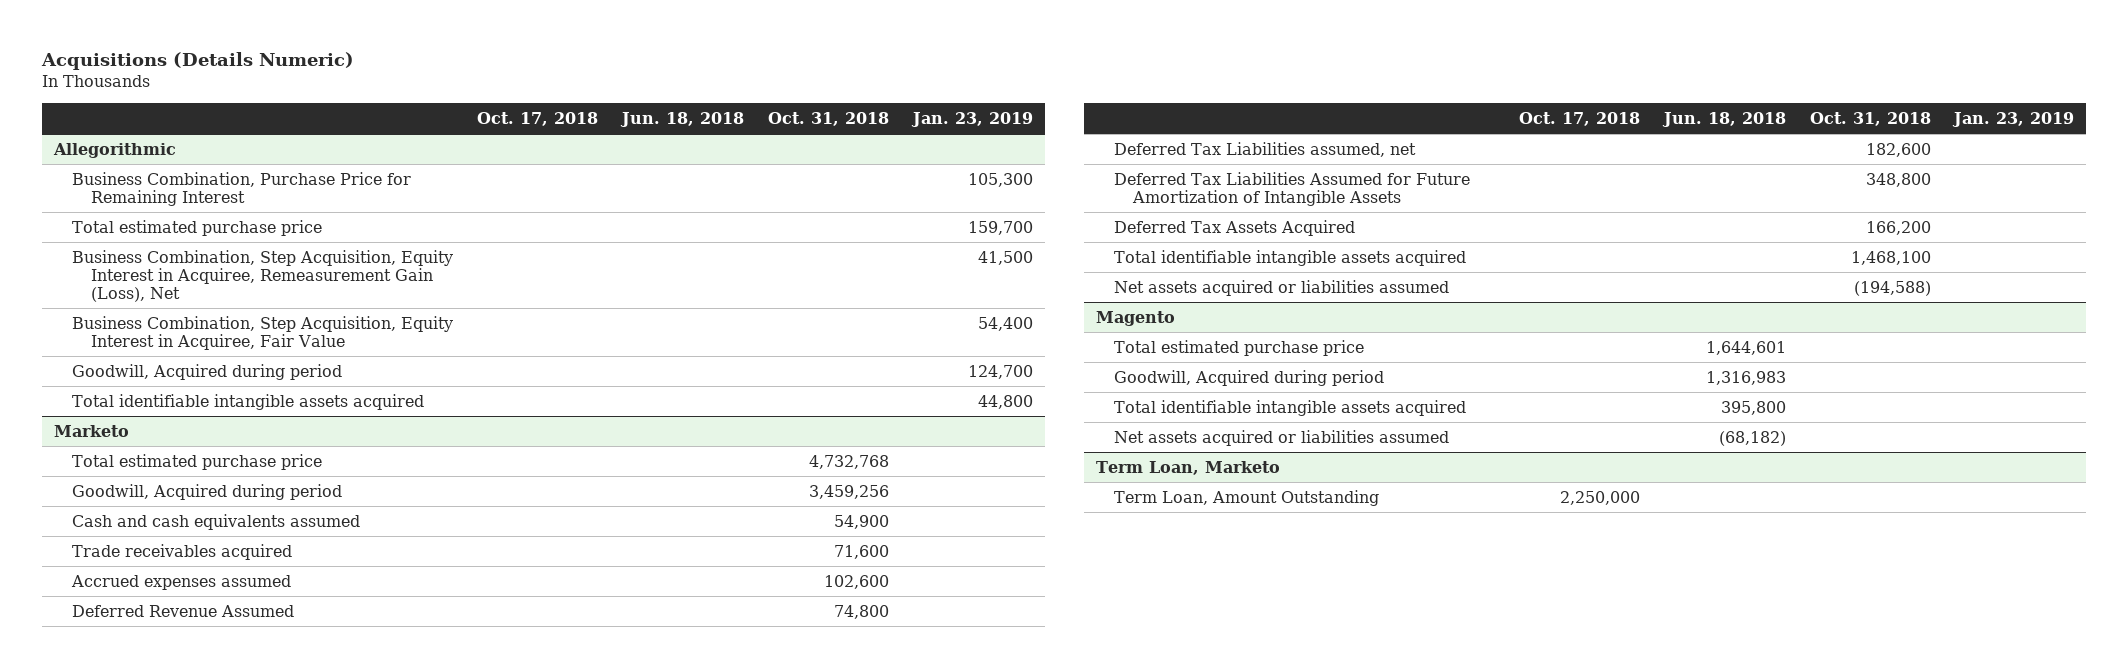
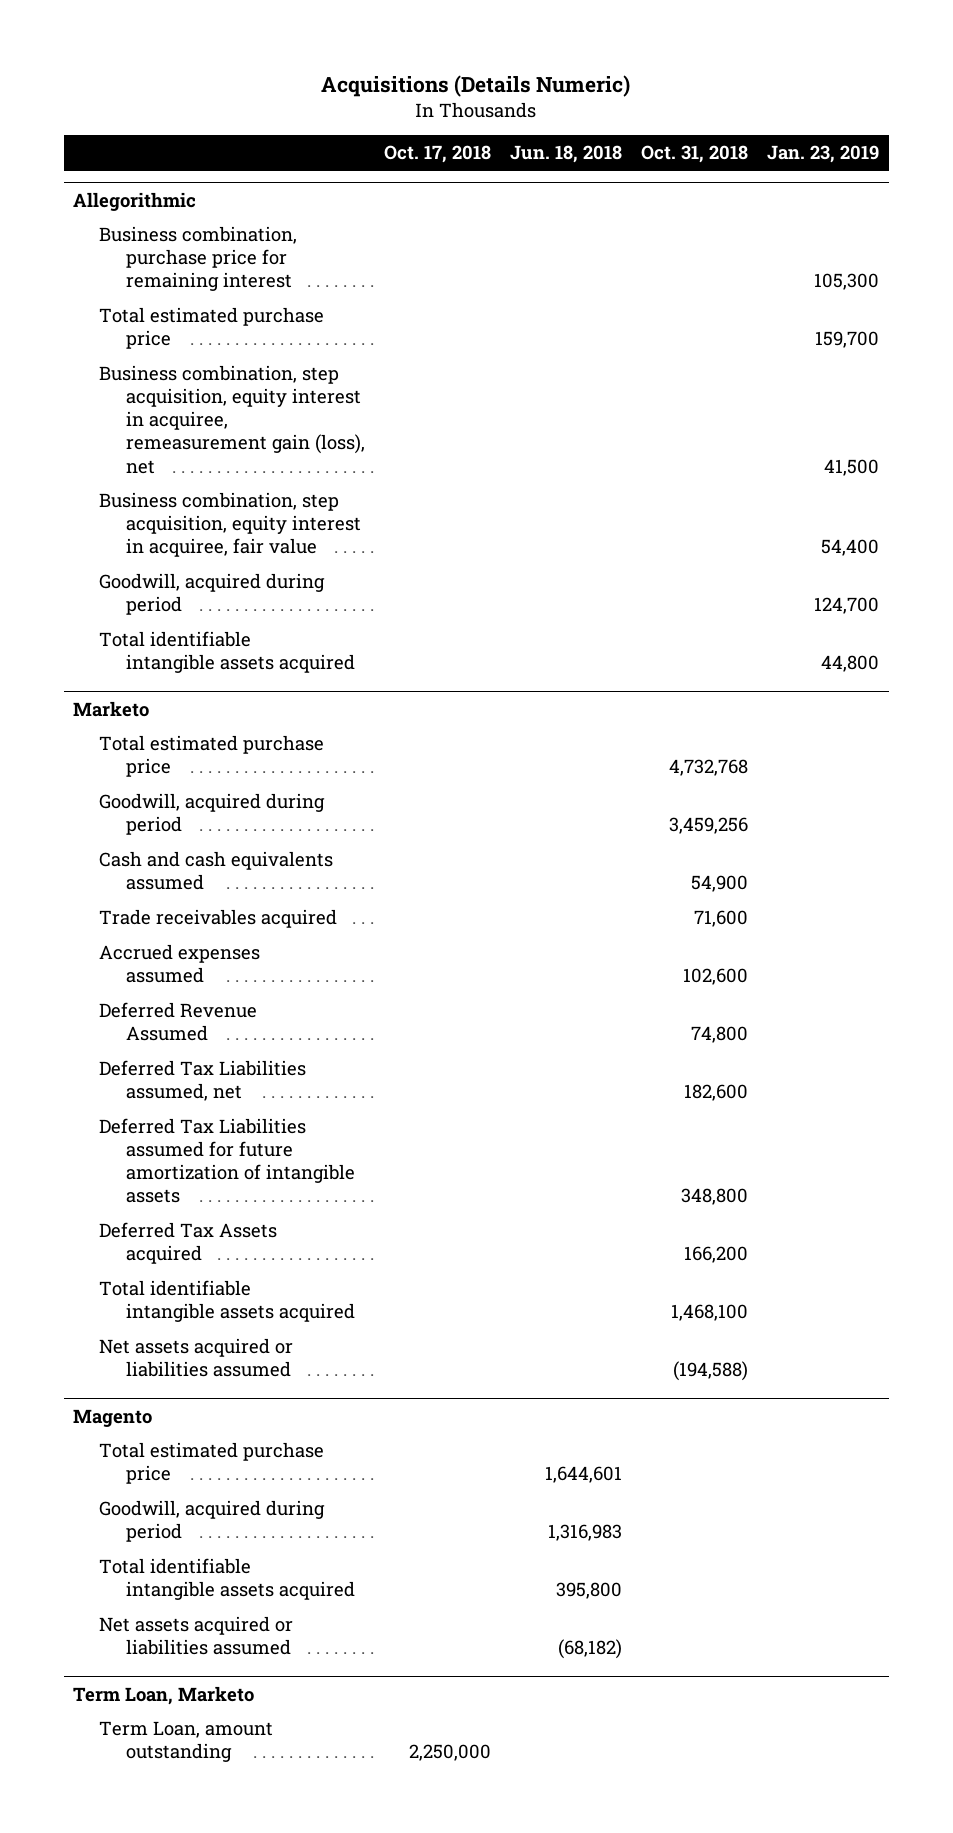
[72,171,412,206] Business Combination, Purchase Price for Remaining Interest -> [99,226,298,292] Business combination, purchase price for remaining interest
[72,249,454,302] Business Combination, Step Acquisition, Equity Interest in Acquiree, Remeasurement Gain (Loss), Net -> [99,365,365,474] Business combination, step acquisition, equity interest in acquiree, remeasurement gain (loss), net
[72,315,454,350] Business Combination, Step Acquisition, Equity Interest in Acquiree, Fair Value -> [99,492,361,558] Business combination, step acquisition, equity interest in acquiree, fair value
[72,363,343,380] Goodwill, Acquired during period -> [99,573,326,616] Goodwill, acquired during period
[72,483,343,500] Goodwill, Acquired during period -> [99,793,326,836] Goodwill, acquired during period
[1114,171,1471,206] Deferred Tax Liabilities Assumed for Future Amortization of Intangible Assets -> [99,1118,355,1204] Deferred Tax Liabilities assumed for future amortization of intangible assets
[1114,219,1356,236] Deferred Tax Assets Acquired -> [99,1222,278,1265] Deferred Tax Assets acquired
[1114,369,1385,386] Goodwill, Acquired during period -> [99,1500,326,1543] Goodwill, acquired during period
[1114,489,1380,506] Term Loan, Amount Outstanding -> [99,1721,274,1763] Term Loan, amount outstanding

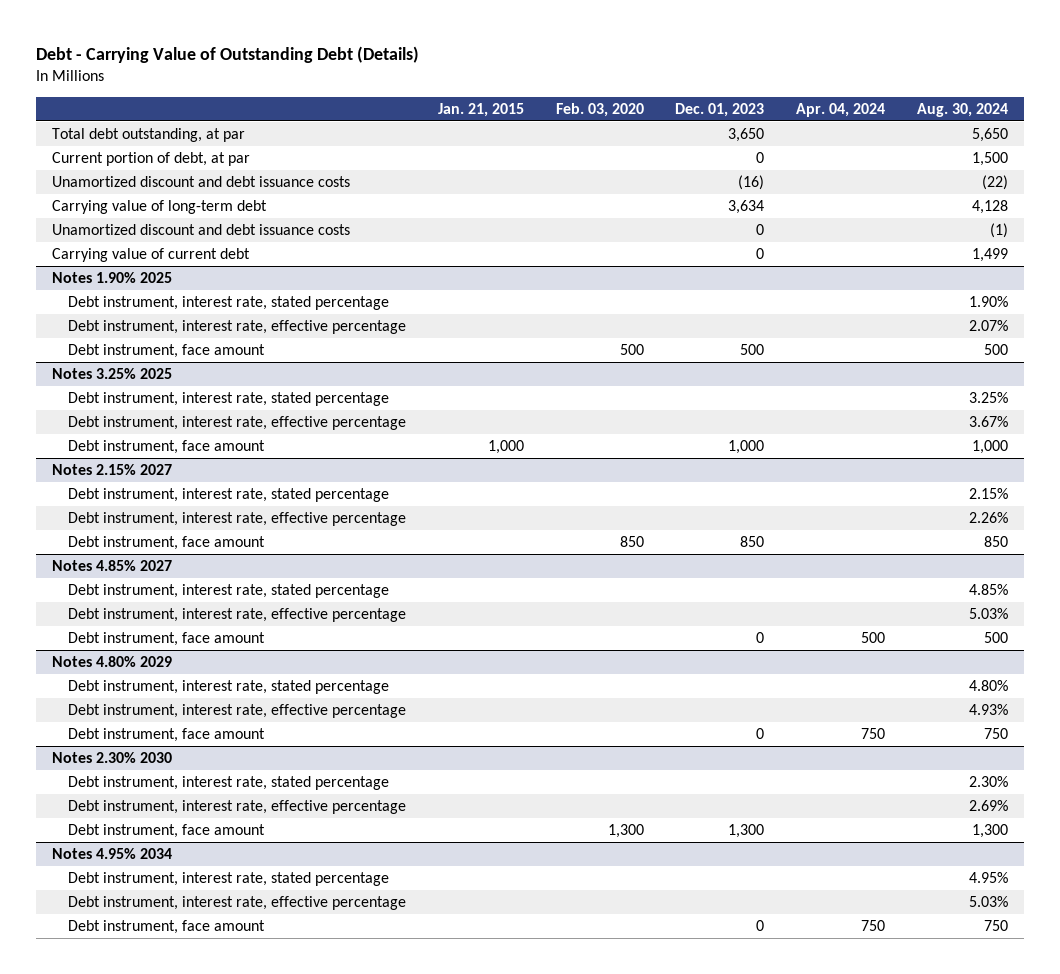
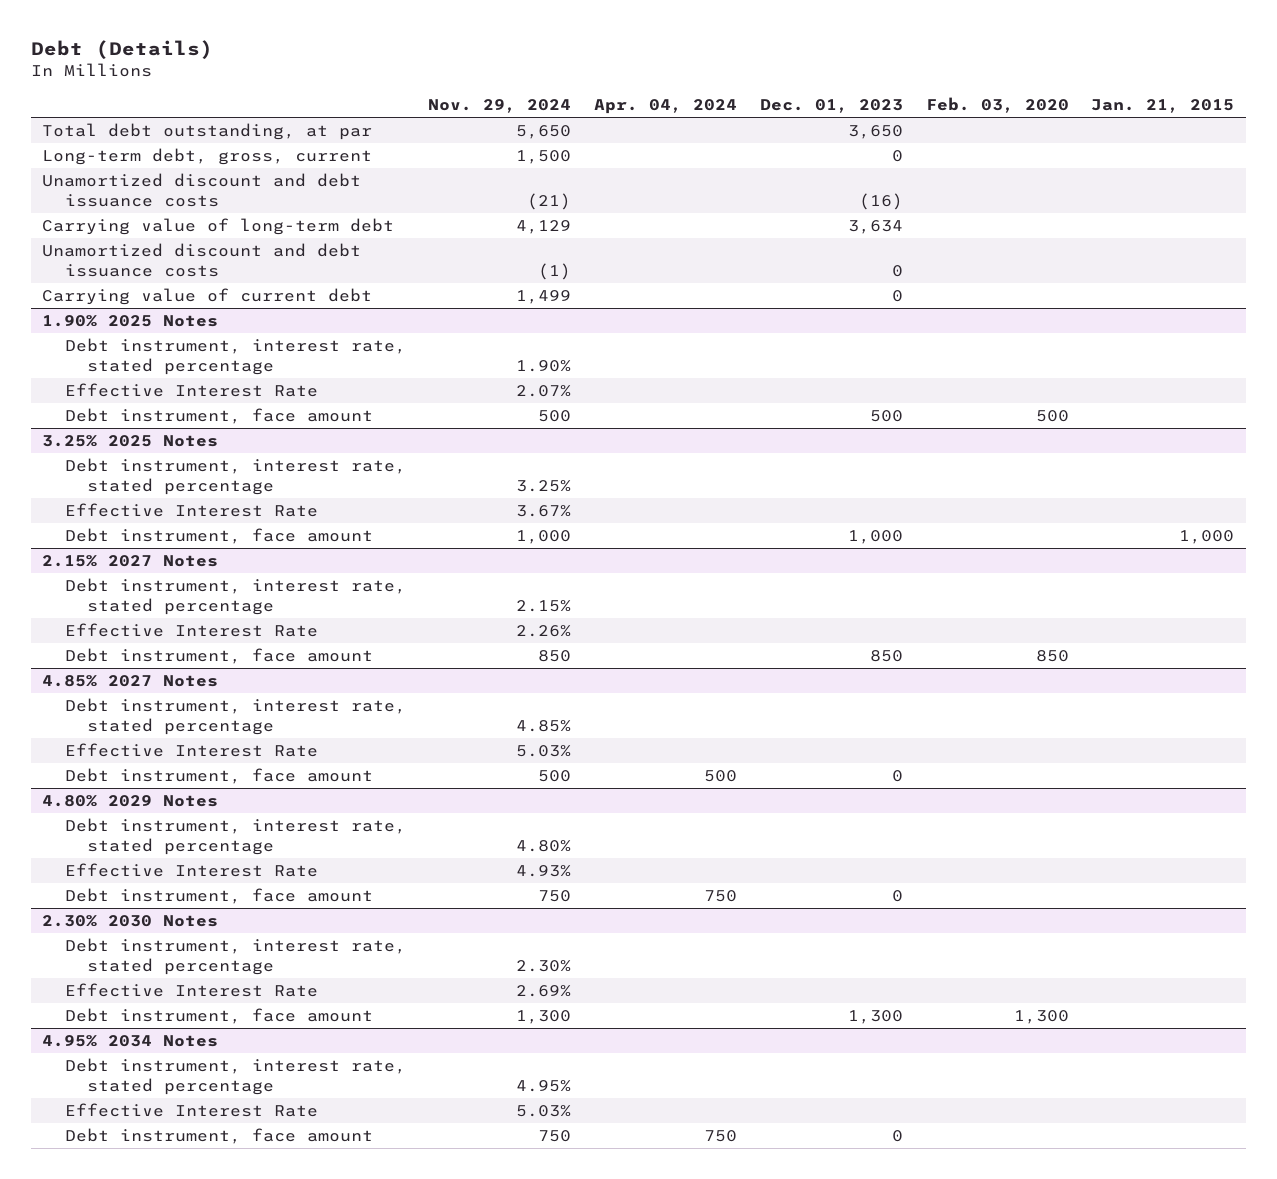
[36,46,420,64] Debt - Carrying Value of Outstanding Debt (Details) -> [30,40,213,60] Debt (Details)
[916,102,1008,117] Aug. 30, 2024 -> none
none -> [428,99,572,114] Nov. 29, 2024
[52,152,251,167] Current portion of debt, at par -> none
none -> [42,148,373,166] Long-term debt, gross, current
[52,272,173,284] Notes 1.90% 2025 -> [42,315,219,328] 1.90% 2025 Notes
[68,320,407,335] Debt instrument, interest rate, effective percentage -> [64,383,318,398] Effective Interest Rate
[52,368,173,380] Notes 3.25% 2025 -> [42,435,219,448] 3.25% 2025 Notes
[68,416,407,431] Debt instrument, interest rate, effective percentage -> [64,503,318,518] Effective Interest Rate
[52,464,173,476] Notes 2.15% 2027 -> [42,555,219,568] 2.15% 2027 Notes
[68,512,407,527] Debt instrument, interest rate, effective percentage -> [64,623,318,638] Effective Interest Rate
[52,560,173,572] Notes 4.85% 2027 -> [42,675,219,688] 4.85% 2027 Notes
[68,608,407,623] Debt instrument, interest rate, effective percentage -> [64,743,318,758] Effective Interest Rate
[52,656,173,668] Notes 4.80% 2029 -> [42,795,219,808] 4.80% 2029 Notes
[68,704,407,719] Debt instrument, interest rate, effective percentage -> [64,863,318,878] Effective Interest Rate
[52,752,173,764] Notes 2.30% 2030 -> [42,915,219,928] 2.30% 2030 Notes
[68,800,407,815] Debt instrument, interest rate, effective percentage -> [64,983,318,998] Effective Interest Rate
[52,848,173,860] Notes 4.95% 2034 -> [42,1035,219,1048] 4.95% 2034 Notes
[68,896,407,911] Debt instrument, interest rate, effective percentage -> [64,1103,318,1118] Effective Interest Rate

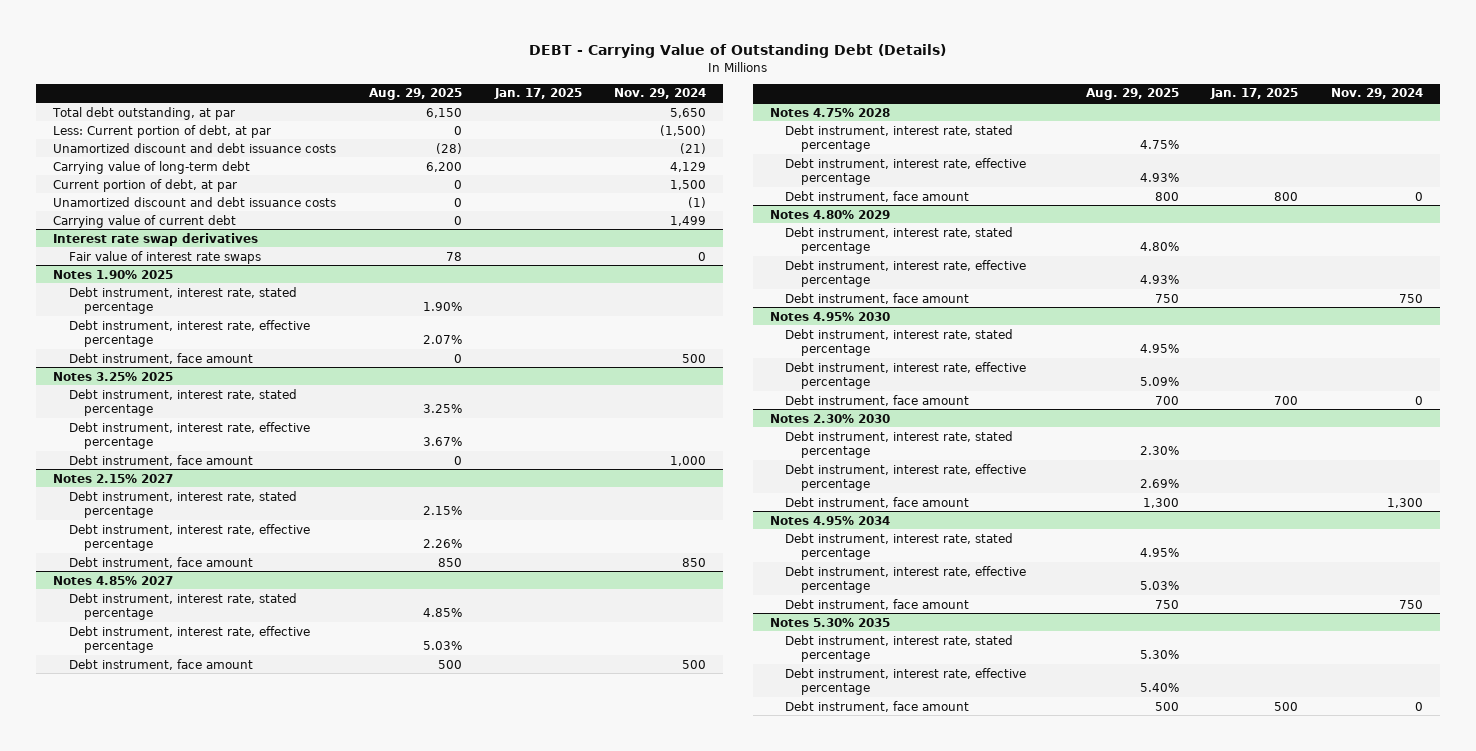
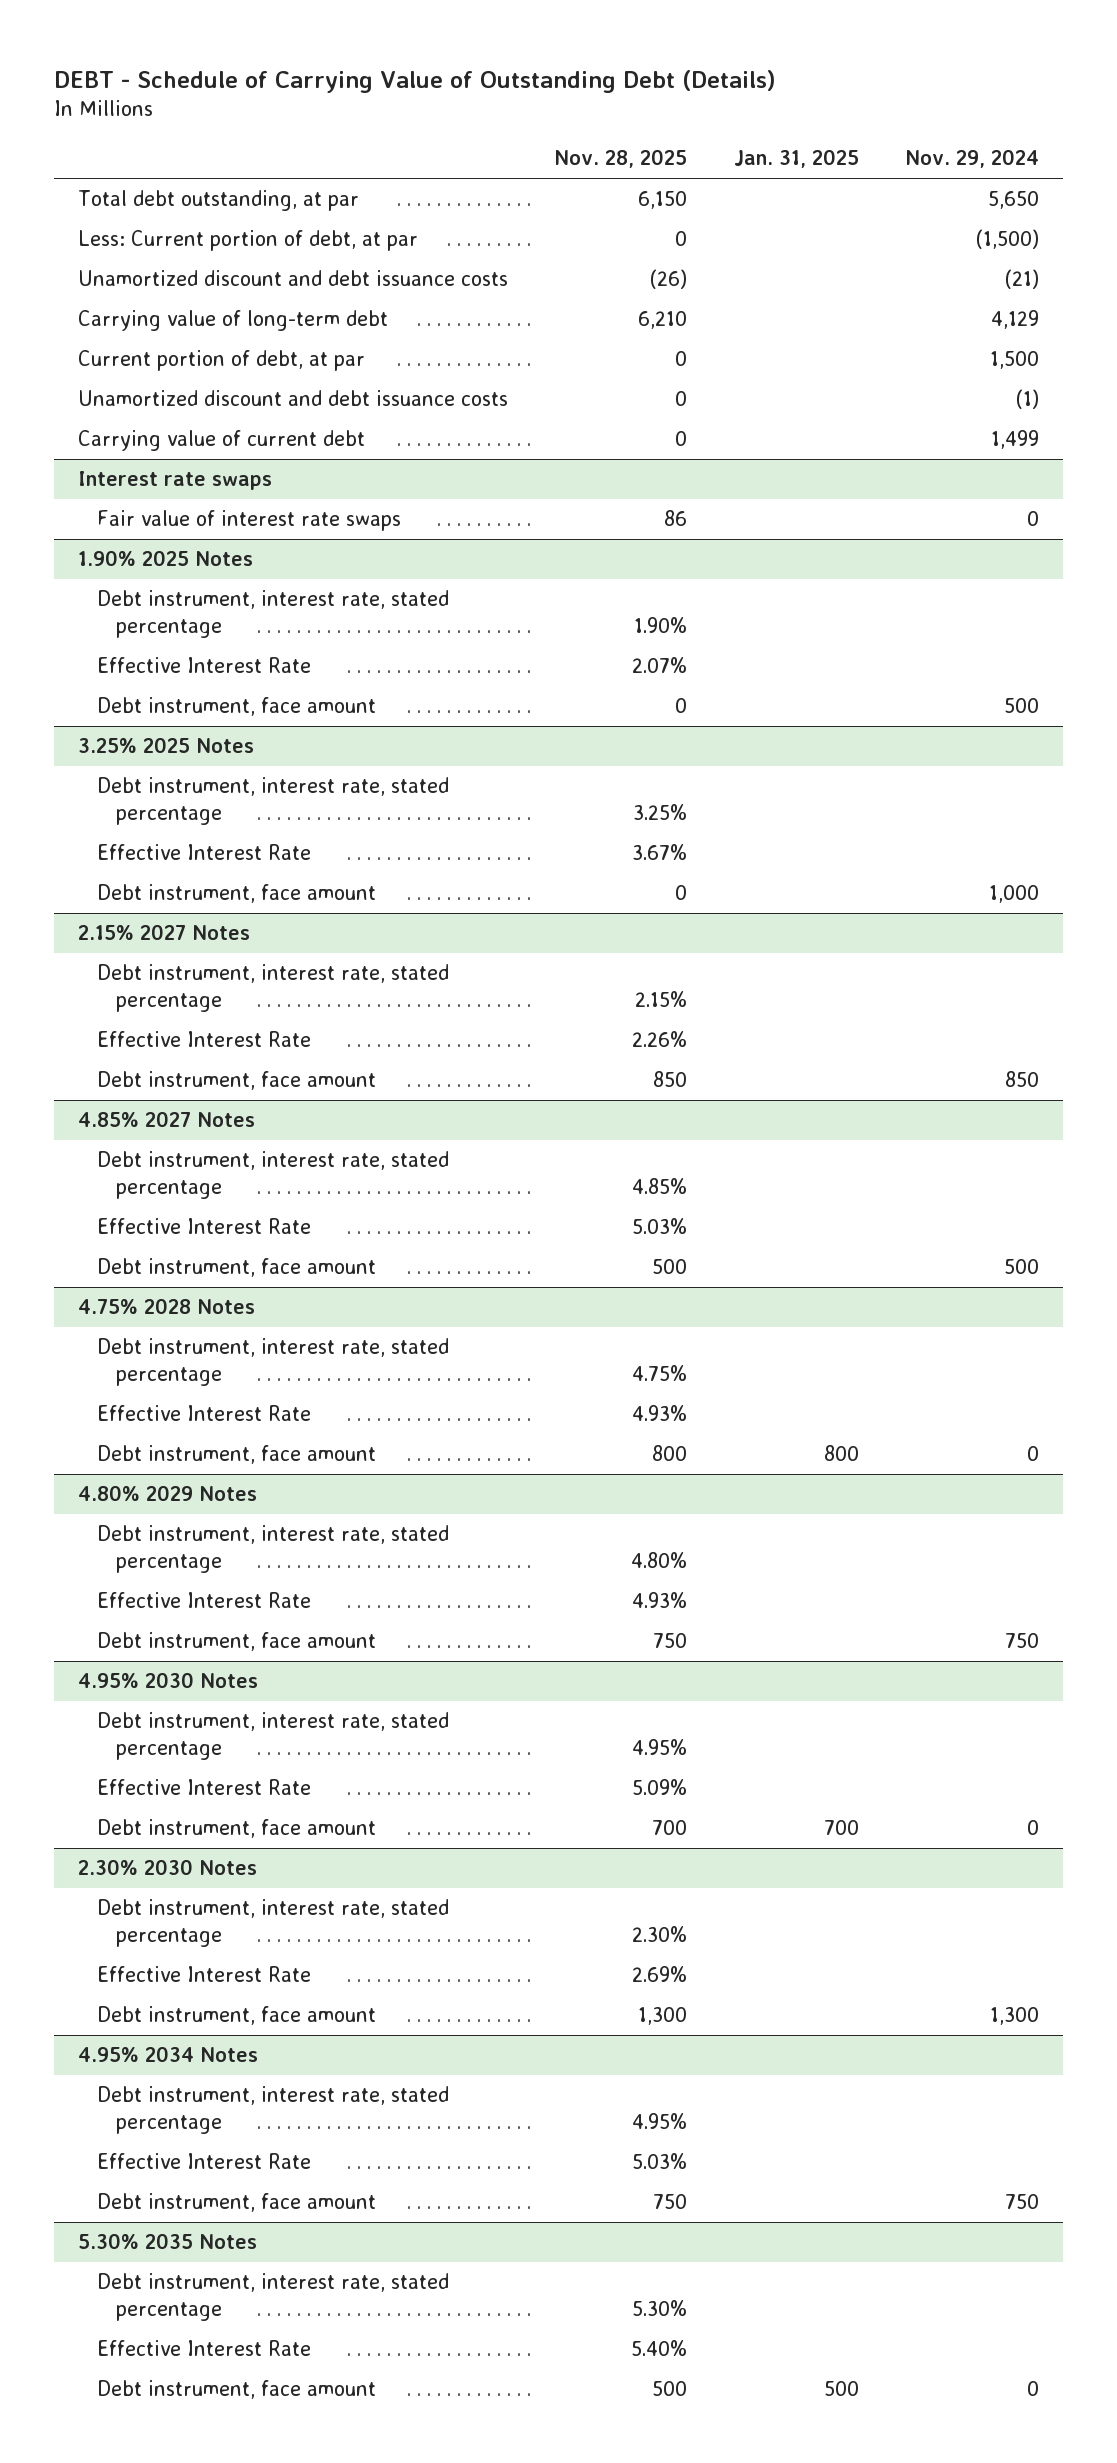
[529,44,947,59] DEBT - Carrying Value of Outstanding Debt (Details) -> [54,69,777,93] DEBT - Schedule of Carrying Value of Outstanding Debt (Details)
[368,88,462,101] Aug. 29, 2025 -> none
[493,88,582,100] Jan. 17, 2025 -> none
none -> [554,149,688,169] Nov. 28, 2025
none -> [733,149,859,169] Jan. 31, 2025
[52,232,258,246] Interest rate swap derivatives -> [77,471,272,491] Interest rate swaps
[52,269,173,279] Notes 1.90% 2025 -> [77,550,253,567] 1.90% 2025 Notes
[68,319,310,347] Debt instrument, interest rate, effective percentage -> [97,657,312,674] Effective Interest Rate
[52,371,173,381] Notes 3.25% 2025 -> [77,737,254,754] 3.25% 2025 Notes
[68,421,310,449] Debt instrument, interest rate, effective percentage -> [97,844,312,861] Effective Interest Rate
[52,473,173,483] Notes 2.15% 2027 -> [77,924,250,941] 2.15% 2027 Notes
[68,523,310,551] Debt instrument, interest rate, effective percentage -> [97,1031,312,1048] Effective Interest Rate
[52,575,173,585] Notes 4.85% 2027 -> [77,1111,255,1128] 4.85% 2027 Notes
[68,625,310,653] Debt instrument, interest rate, effective percentage -> [97,1218,312,1235] Effective Interest Rate
[769,107,890,117] Notes 4.75% 2028 -> [77,1298,255,1315] 4.75% 2028 Notes
[785,157,1027,185] Debt instrument, interest rate, effective percentage -> [97,1405,312,1422] Effective Interest Rate
[769,209,890,219] Notes 4.80% 2029 -> [77,1485,257,1502] 4.80% 2029 Notes
[785,259,1027,287] Debt instrument, interest rate, effective percentage -> [97,1592,312,1609] Effective Interest Rate
[769,311,890,321] Notes 4.95% 2030 -> [77,1672,258,1689] 4.95% 2030 Notes
[785,361,1027,389] Debt instrument, interest rate, effective percentage -> [97,1779,312,1796] Effective Interest Rate
[769,413,890,423] Notes 2.30% 2030 -> [77,1859,257,1876] 2.30% 2030 Notes
[785,463,1027,491] Debt instrument, interest rate, effective percentage -> [97,1966,312,1983] Effective Interest Rate
[769,515,890,525] Notes 4.95% 2034 -> [77,2046,258,2063] 4.95% 2034 Notes
[785,565,1027,593] Debt instrument, interest rate, effective percentage -> [97,2153,312,2170] Effective Interest Rate
[769,617,890,627] Notes 5.30% 2035 -> [77,2233,257,2250] 5.30% 2035 Notes
[785,667,1027,695] Debt instrument, interest rate, effective percentage -> [97,2340,312,2357] Effective Interest Rate

